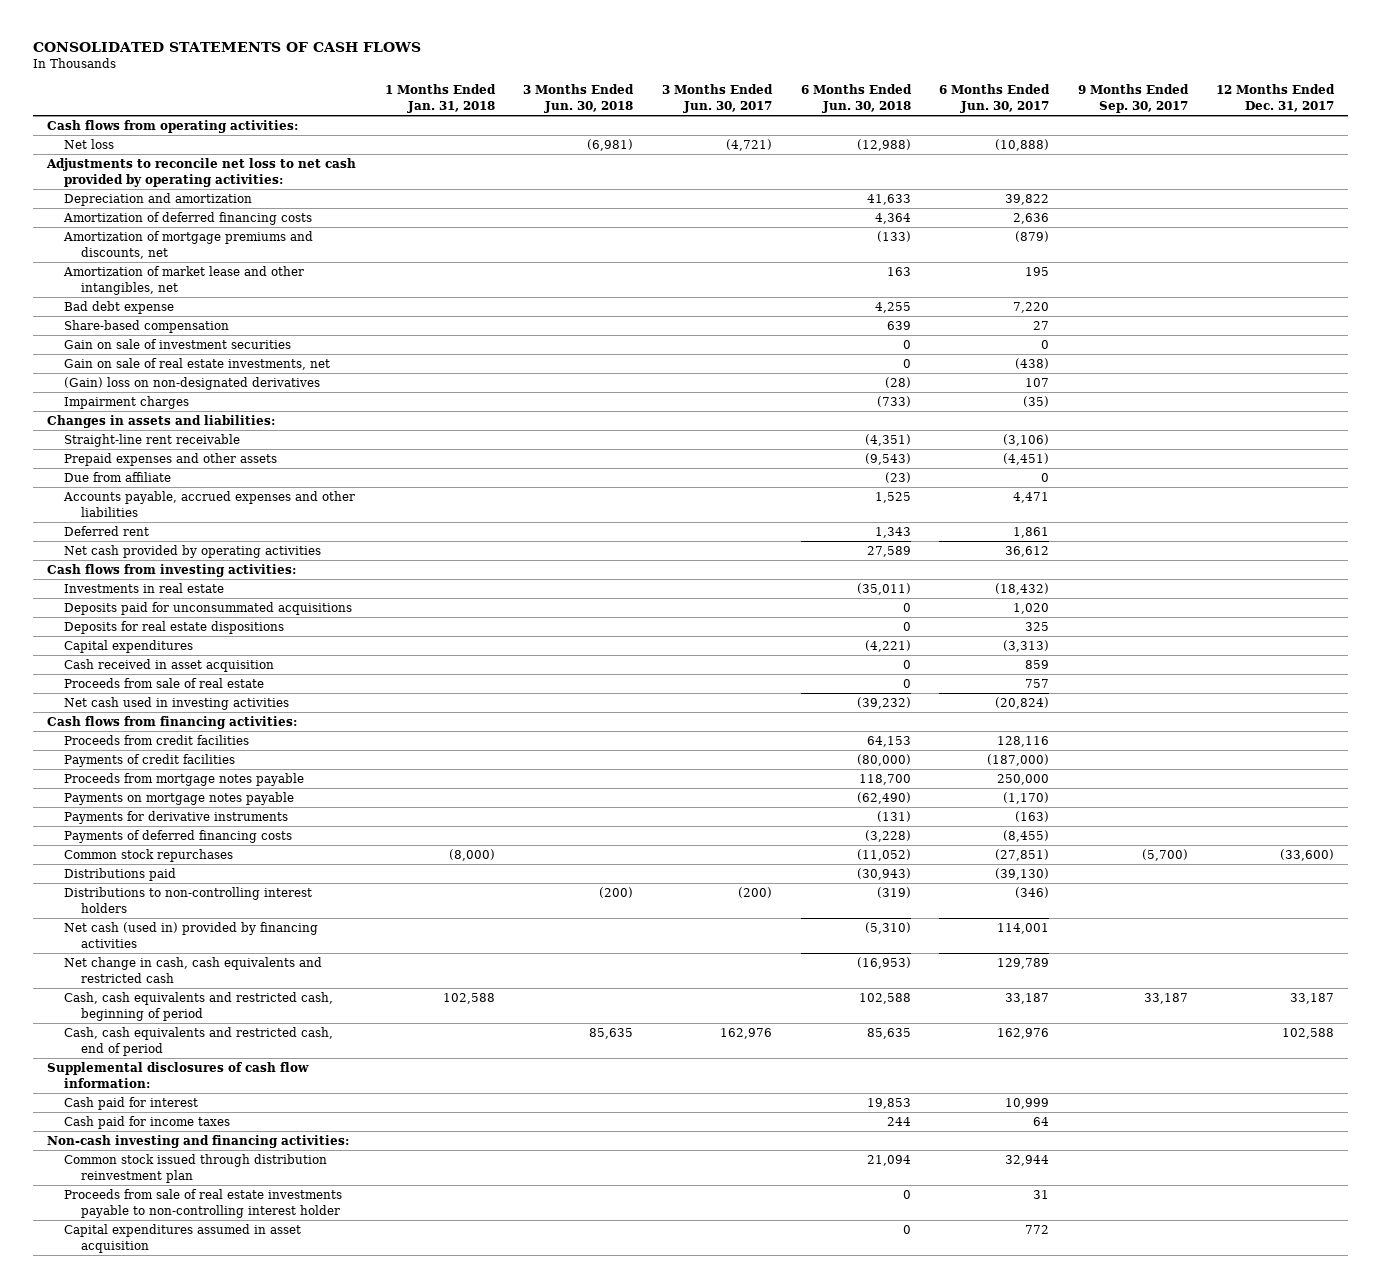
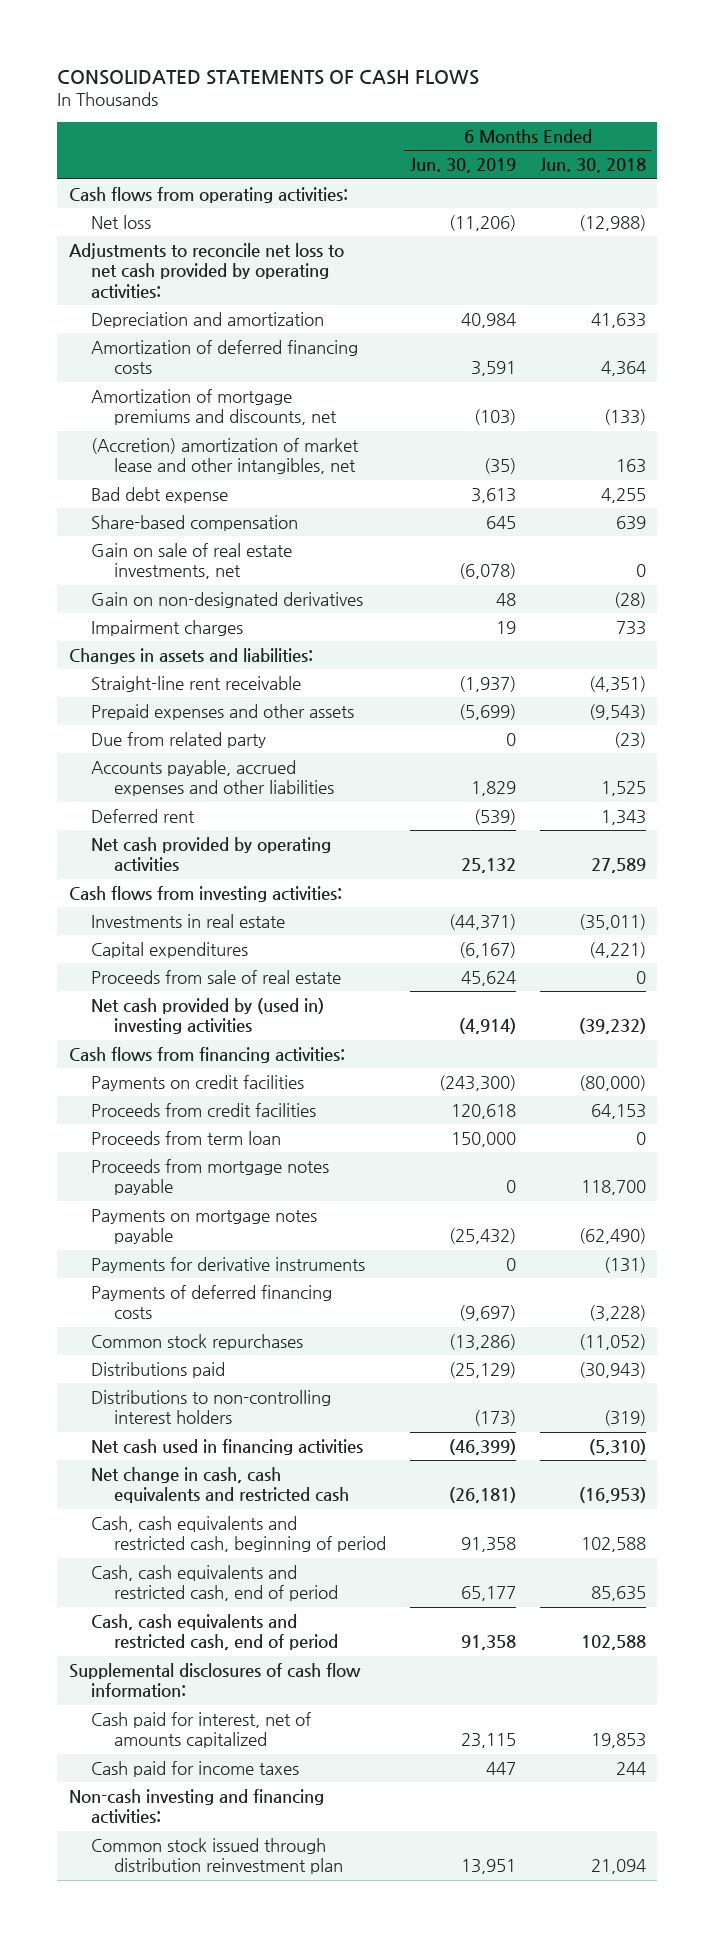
[384,84,496,113] 1 Months Ended Jan. 31, 2018 -> none
[523,84,635,113] 3 Months Ended Jun. 30, 2018 -> none
[662,84,774,113] 3 Months Ended Jun. 30, 2017 -> none
[939,84,1051,113] 6 Months Ended Jun. 30, 2017 -> none
[1077,84,1189,113] 9 Months Ended Sep. 30, 2017 -> none
[1216,84,1336,112] 12 Months Ended Dec. 31, 2017 -> none
none -> [409,158,516,174] Jun. 30, 2019
[63,266,305,295] Amortization of market lease and other intangibles, net -> [91,437,360,475] (Accretion) amortization of market lease and other intangibles, net
[64,339,292,350] Gain on sale of investment securities -> none
[64,377,321,391] (Gain) loss on non-designated derivatives -> [91,591,364,608] Gain on non-designated derivatives
[876,396,911,408] (733) -> [615,620,646,635] 733
[64,472,172,483] Due from affiliate -> [91,731,267,748] Due from related party
[64,602,353,616] Deposits paid for unconsummated acquisitions -> none
[64,621,285,635] Deposits for real estate dispositions -> none
[64,659,275,673] Cash received in asset acquisition -> none
[64,697,290,711] Net cash used in investing activities -> [91,997,325,1035] Net cash provided by (used in) investing activities
none -> [91,1074,305,1091] Payments on credit facilities
[64,754,236,768] Payments of credit facilities -> none
none -> [91,1130,282,1145] Proceeds from term loan
[64,922,319,948] Net cash (used in) provided by financing activities -> [91,1438,364,1455] Net cash used in financing activities
none -> [91,1613,339,1651] Cash, cash equivalents and restricted cash, end of period
[64,1097,199,1111] Cash paid for interest -> [91,1711,312,1749] Cash paid for interest, net of amounts capitalized
[64,1189,343,1218] Proceeds from sale of real estate investments payable to non-controlling interest holder -> none
[64,1224,302,1253] Capital expenditures assumed in asset acquisition -> none

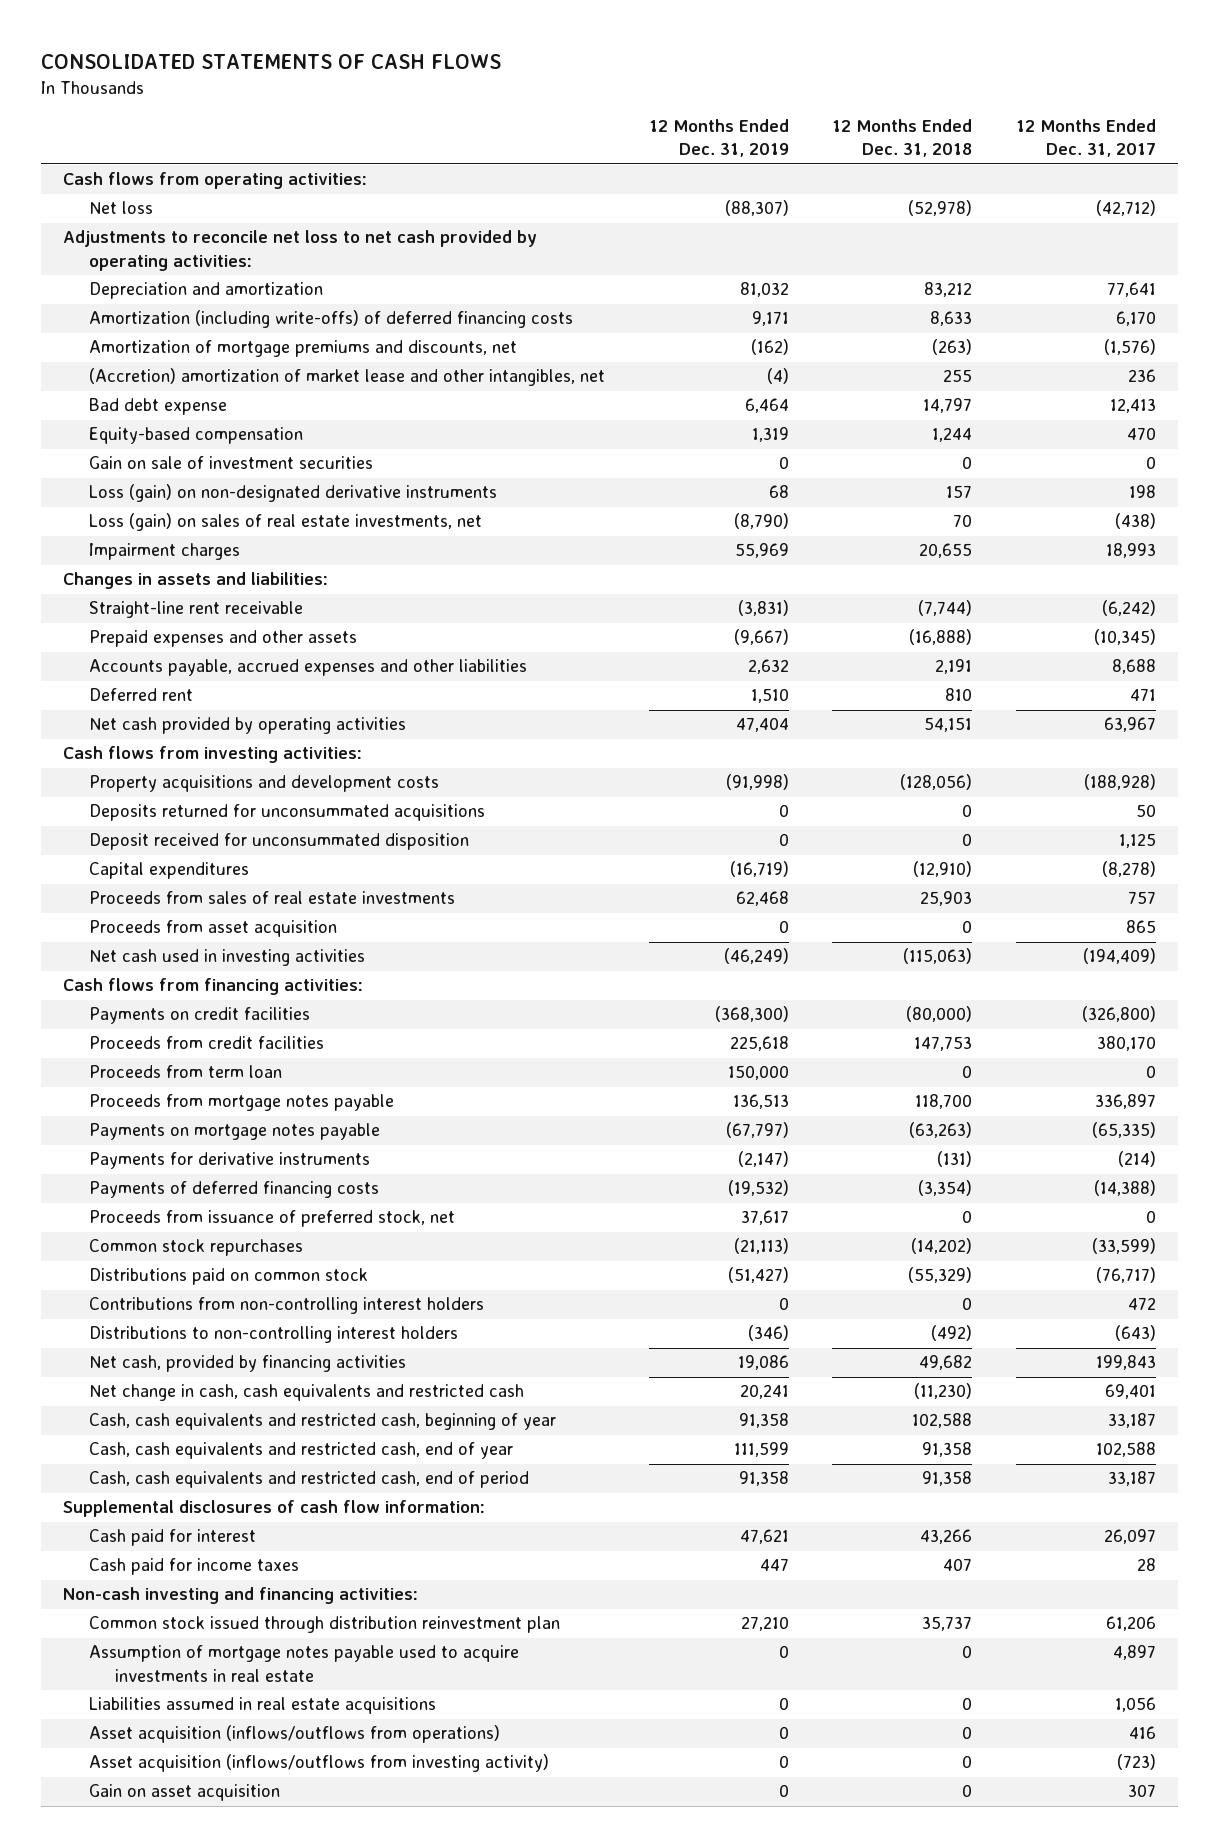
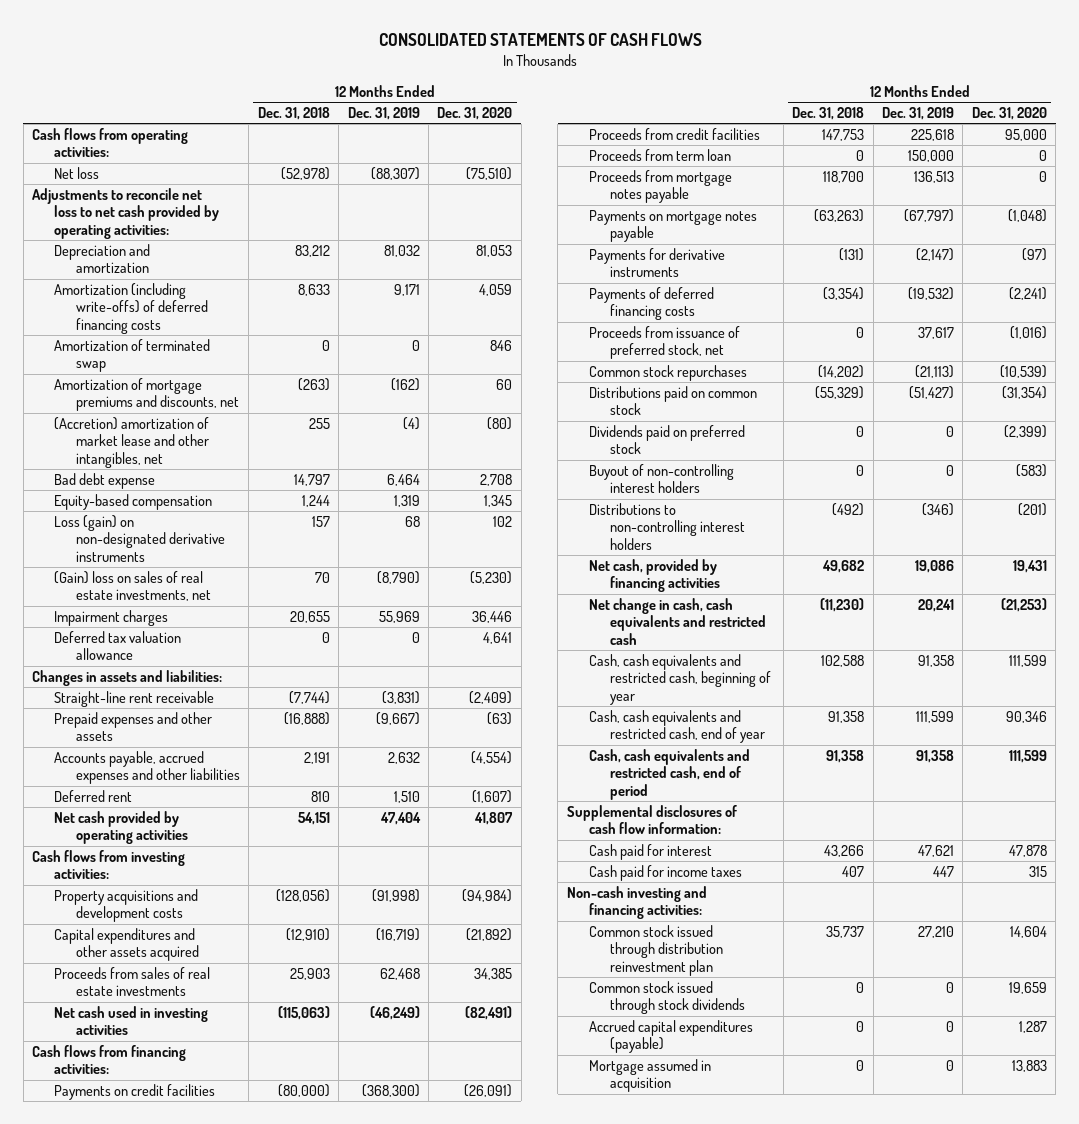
[1015,119,1156,158] 12 Months Ended Dec. 31, 2017 -> none
none -> [437,107,513,121] Dec. 31, 2020
none -> [54,339,211,373] Amortization of terminated swap
[89,456,374,470] Gain on sale of investment securities -> none
[89,513,483,532] Loss (gain) on sales of real estate investments, net -> [54,571,211,602] (Gain) loss on sales of real estate investments, net
none -> [54,631,182,661] Deferred tax valuation allowance
[89,804,486,822] Deposits returned for unconsummated acquisitions -> none
[89,833,470,851] Deposit received for unconsummated disposition -> none
[89,862,250,880] Capital expenditures -> [54,928,199,962] Capital expenditures and other assets acquired
[89,920,338,938] Proceeds from asset acquisition -> none
none -> [588,425,745,455] Dividends paid on preferred stock
[89,1297,485,1315] Contributions from non-controlling interest holders -> [588,464,734,494] Buyout of non-controlling interest holders
[89,1697,437,1715] Liabilities assumed in real estate acquisitions -> none
[89,1725,501,1744] Asset acquisition (inflows/outflows from operations) -> none
[89,1754,550,1773] Asset acquisition (inflows/outflows from investing activity) -> none
[89,1784,281,1802] Gain on asset acquisition -> none
none -> [588,981,746,1015] Common stock issued through stock dividends
none -> [588,1020,753,1054] Accrued capital expenditures (payable)
[89,1645,520,1682] Assumption of mortgage notes payable used to acquire investments in real estate -> [588,1059,711,1093] Mortgage assumed in acquisition

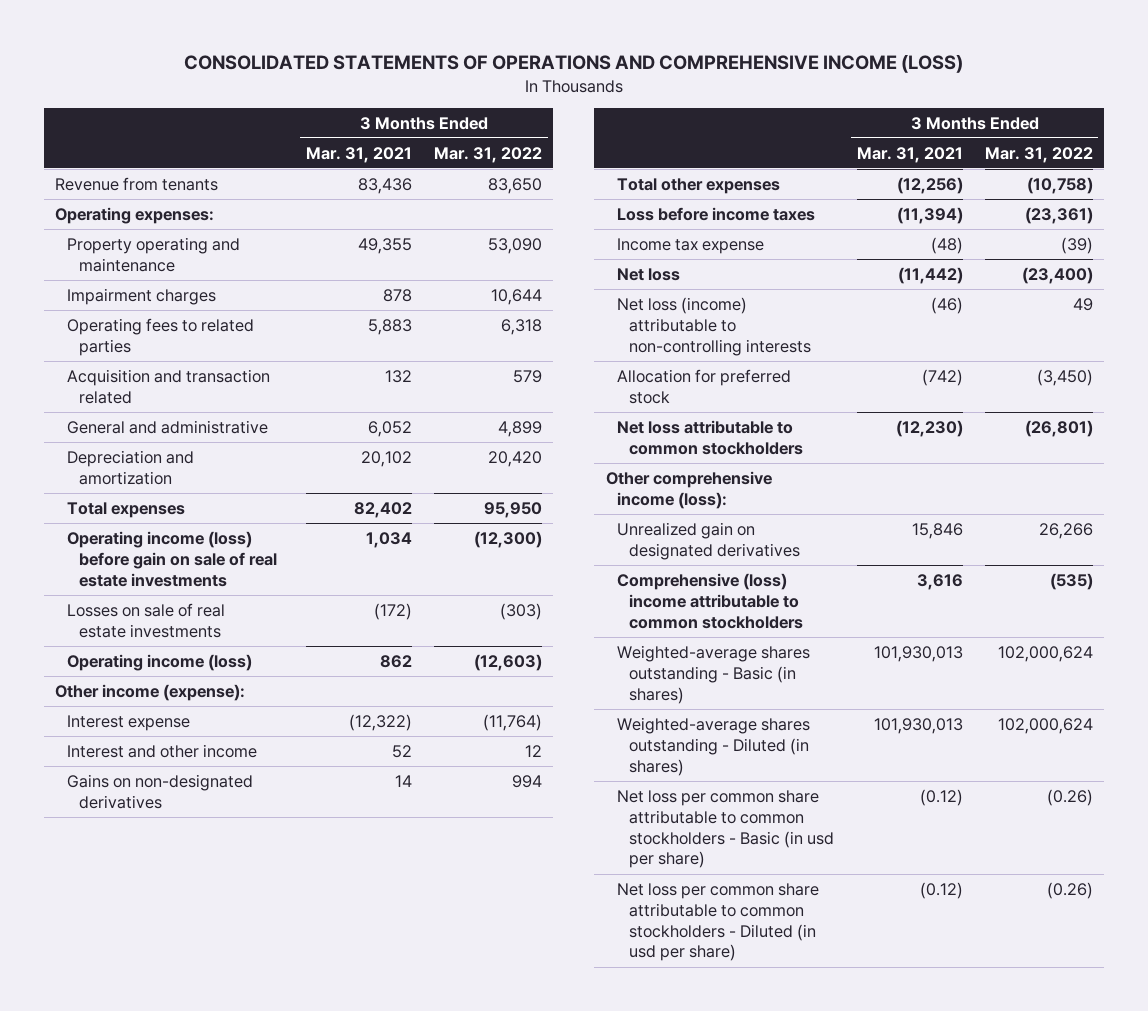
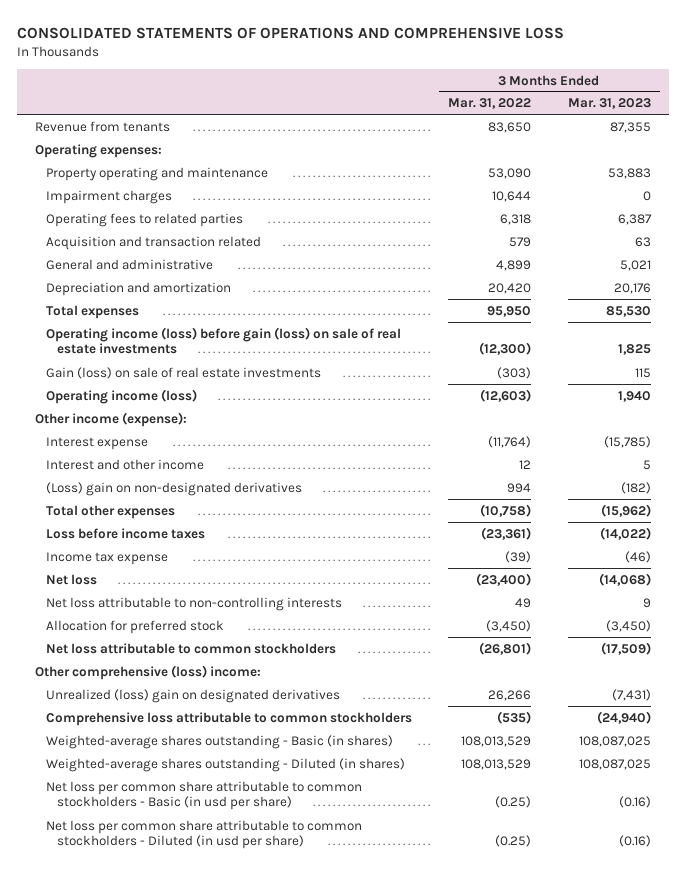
[183,55,963,74] CONSOLIDATED STATEMENTS OF OPERATIONS AND COMPREHENSIVE INCOME (LOSS) -> [16,26,564,39] CONSOLIDATED STATEMENTS OF OPERATIONS AND COMPREHENSIVE LOSS
[306,146,413,163] Mar. 31, 2021 -> none
none -> [567,98,651,110] Mar. 31, 2023
[66,530,277,587] Operating income (loss) before gain on sale of real estate investments -> [45,326,401,355] Operating income (loss) before gain (loss) on sale of real estate investments
[66,602,225,638] Losses on sale of real estate investments -> [45,366,321,379] Gain (loss) on sale of real estate investments
[66,773,253,809] Gains on non-designated derivatives -> [45,481,302,496] (Loss) gain on non-designated derivatives
[617,296,812,356] Net loss (income) attributable to non-controlling interests -> [45,596,342,611] Net loss attributable to non-controlling interests
[605,470,772,509] Other comprehensive income (loss): -> [35,664,262,680] Other comprehensive (loss) income:
[617,521,801,560] Unrealized gain on designated derivatives -> [45,688,340,703] Unrealized (loss) gain on designated derivatives
[617,572,804,629] Comprehensive (loss) income attributable to common stockholders -> [45,711,412,726] Comprehensive loss attributable to common stockholders
[997,645,1093,662] 102,000,624 -> [461,735,532,747] 108,013,529
[997,717,1093,734] 102,000,624 -> [461,758,532,770] 108,013,529
[1046,788,1093,806] (0.26) -> [495,796,532,809] (0.25)
[1046,881,1093,899] (0.26) -> [495,835,532,848] (0.25)

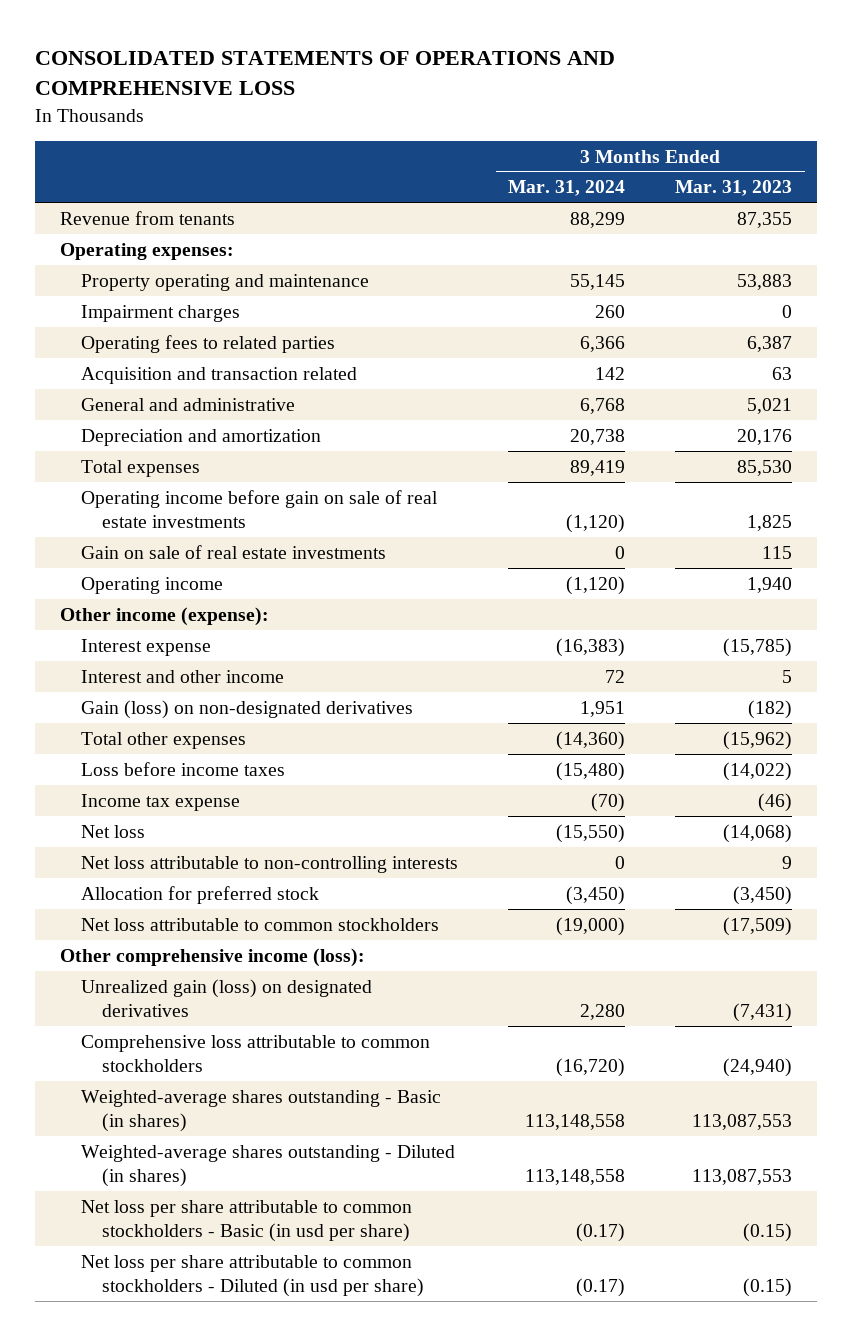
[448,98,532,110] Mar. 31, 2022 -> none
none -> [508,180,626,197] Mar. 31, 2024
[45,326,401,355] Operating income (loss) before gain (loss) on sale of real estate investments -> [80,489,438,529] Operating income before gain on sale of real estate investments
[45,366,321,379] Gain (loss) on sale of real estate investments -> [80,544,386,559] Gain on sale of real estate investments
[45,388,197,404] Operating income (loss) -> [80,576,223,594] Operating income
[45,481,302,496] (Loss) gain on non-designated derivatives -> [80,699,413,719] Gain (loss) on non-designated derivatives
[35,664,262,680] Other comprehensive (loss) income: -> [60,947,366,967] Other comprehensive income (loss):
[45,688,340,703] Unrealized (loss) gain on designated derivatives -> [80,978,372,1018] Unrealized gain (loss) on designated derivatives
[578,735,651,747] 108,087,025 -> [692,1114,793,1131] 113,087,553
[578,758,651,770] 108,087,025 -> [692,1169,793,1186] 113,087,553
[45,780,362,811] Net loss per common share attributable to common stockholders - Basic (in usd per share) -> [80,1199,412,1243] Net loss per share attributable to common stockholders - Basic (in usd per share)
[618,796,651,809] (0.16) -> [743,1223,793,1243] (0.15)
[45,819,362,850] Net loss per common share attributable to common stockholders - Diluted (in usd per share) -> [80,1254,424,1298] Net loss per share attributable to common stockholders - Diluted (in usd per share)
[618,835,651,848] (0.16) -> [743,1278,793,1298] (0.15)

